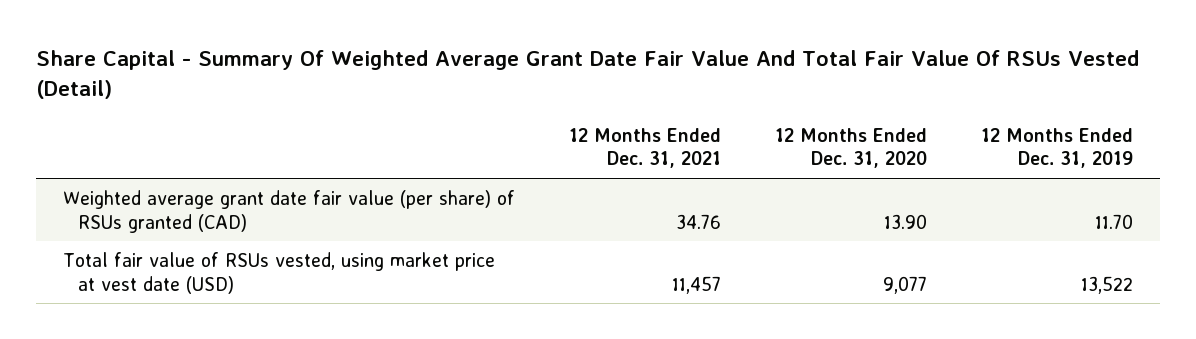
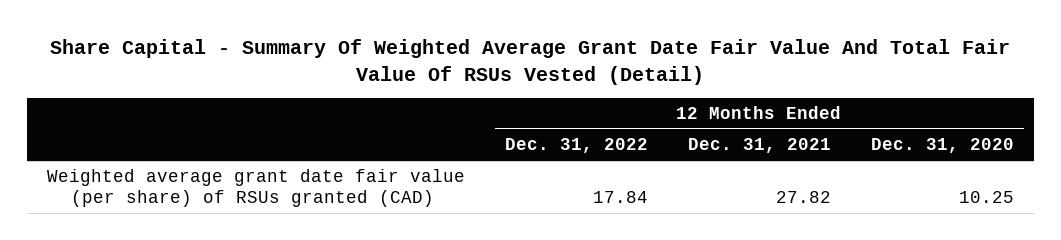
[981,127,1134,169] 12 Months Ended Dec. 31, 2019 -> none
none -> [504,138,648,154] Dec. 31, 2022
[62,251,495,294] Total fair value of RSUs vested, using market price at vest date (USD) -> none
[675,213,721,229] 34.76 -> [775,190,831,203] 27.82
[883,213,927,229] 13.90 -> [958,190,1014,203] 10.25

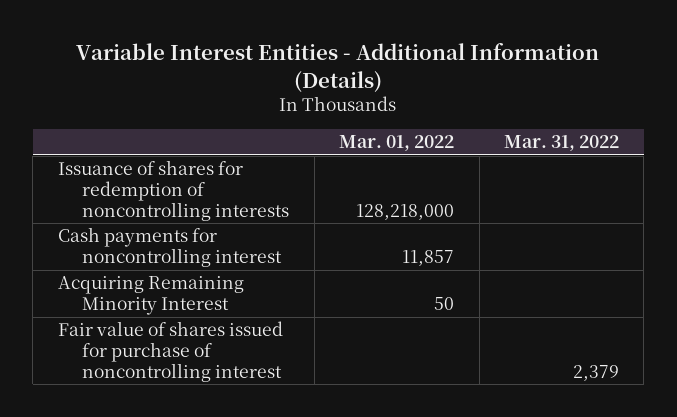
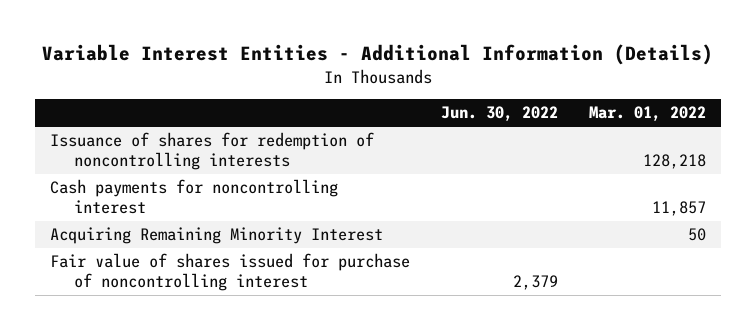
[503,135,619,152] Mar. 31, 2022 -> none
none -> [440,106,558,123] Jun. 30, 2022
[356,203,455,220] 128,218,000 -> [642,154,706,170] 128,218

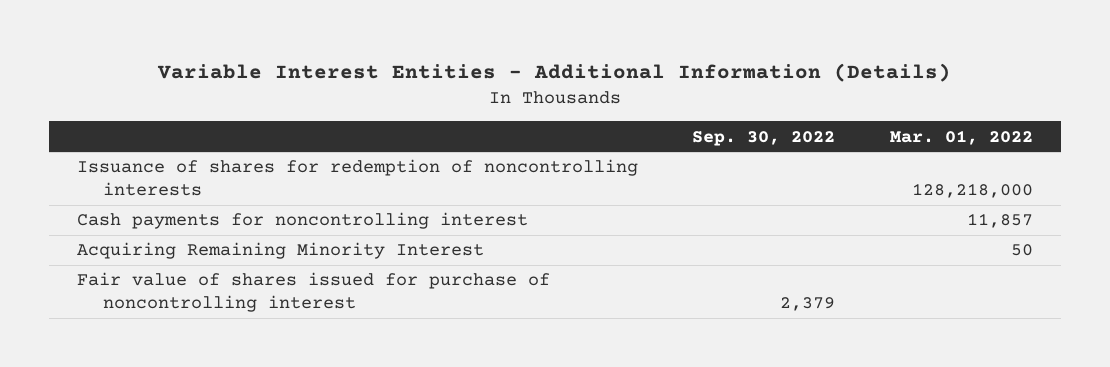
[440,106,558,123] Jun. 30, 2022 -> none
none -> [692,130,836,146] Sep. 30, 2022
[642,154,706,170] 128,218 -> [912,183,1034,199] 128,218,000

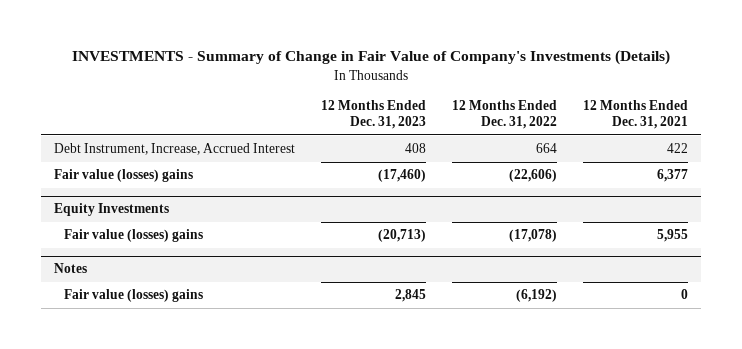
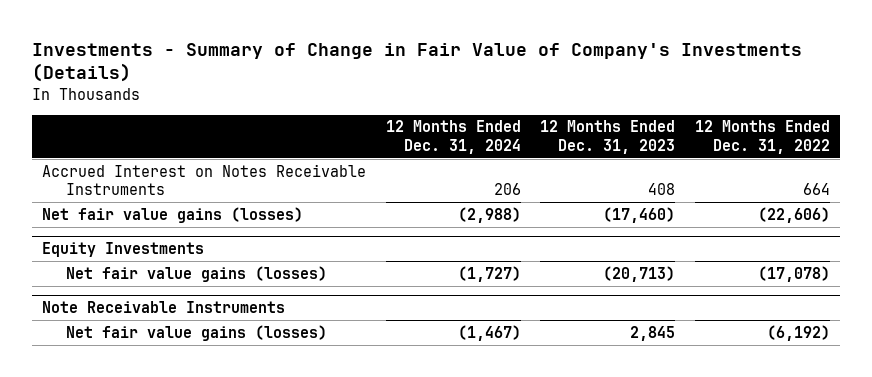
[71,50,670,66] INVESTMENTS - Summary of Change in Fair Value of Company's Investments (Details) -> [32,42,803,83] Investments - Summary of Change in Fair Value of Company's Investments (Details)
[582,100,688,130] 12 Months Ended Dec. 31, 2021 -> none
none -> [385,120,521,154] 12 Months Ended Dec. 31, 2024
[53,143,295,156] Debt Instrument, Increase, Accrued Interest -> [42,163,367,196] Accrued Interest on Notes Receivable Instruments
[53,169,193,183] Fair value (losses) gains -> [42,206,304,223] Net fair value gains (losses)
[64,229,204,243] Fair value (losses) gains -> [66,265,328,282] Net fair value gains (losses)
[53,263,87,274] Notes -> [42,300,286,313] Note Receivable Instruments
[64,289,204,303] Fair value (losses) gains -> [66,324,328,341] Net fair value gains (losses)

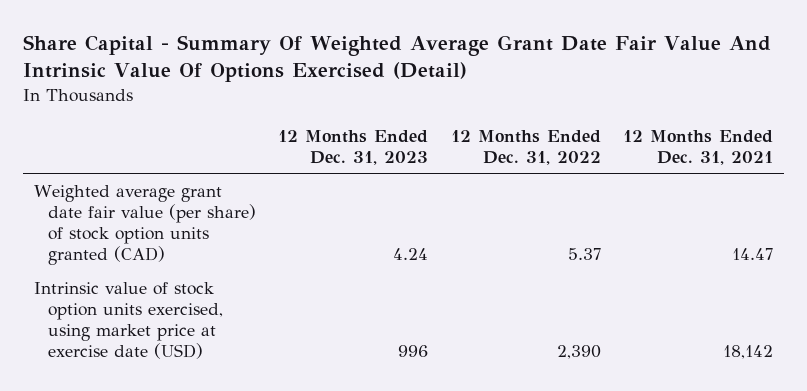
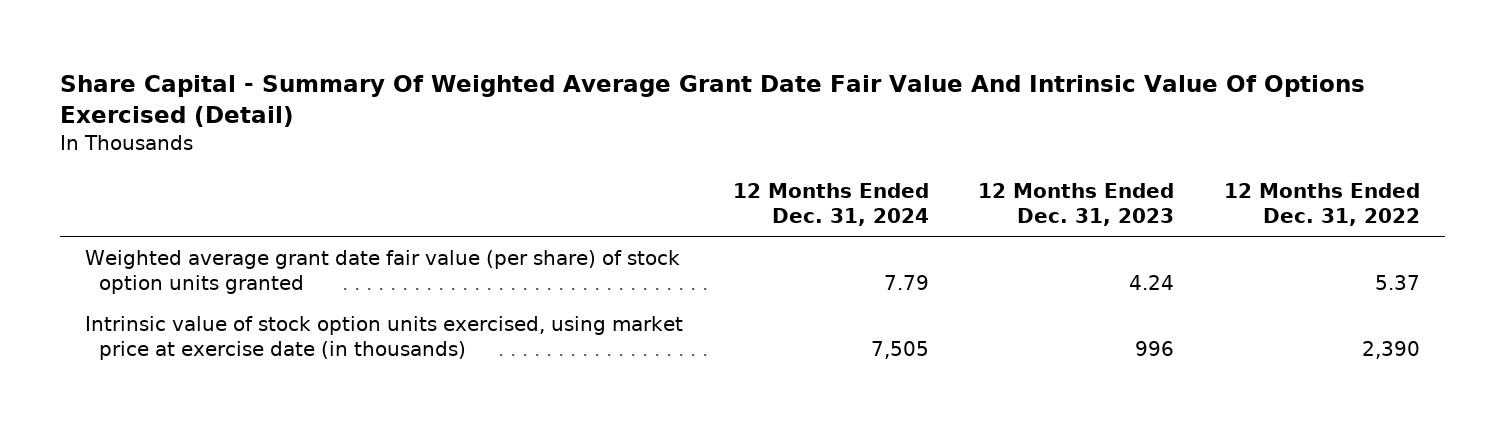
[622,129,773,165] 12 Months Ended Dec. 31, 2021 -> none
none -> [732,182,929,227] 12 Months Ended Dec. 31, 2024
[33,184,256,265] Weighted average grant date fair value (per share) of stock option units granted (CAD) -> [85,249,681,295] Weighted average grant date fair value (per share) of stock option units granted
[33,281,223,359] Intrinsic value of stock option units exercised, using market price at exercise date (USD) -> [85,315,684,361] Intrinsic value of stock option units exercised, using market price at exercise date (in thousands)

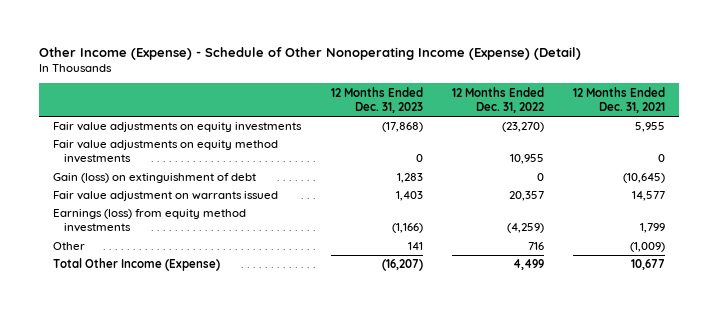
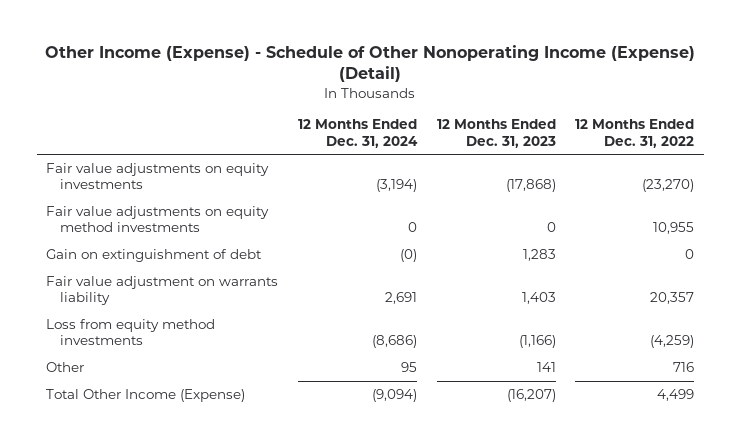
[572,86,665,113] 12 Months Ended Dec. 31, 2021 -> none
none -> [298,119,419,148] 12 Months Ended Dec. 31, 2024
[53,173,257,184] Gain (loss) on extinguishment of debt -> [46,249,263,263] Gain on extinguishment of debt
[53,191,279,202] Fair value adjustment on warrants issued -> [46,276,279,306] Fair value adjustment on warrants liability
[53,209,247,233] Earnings (loss) from equity method investments -> [46,319,216,346] Loss from equity method investments

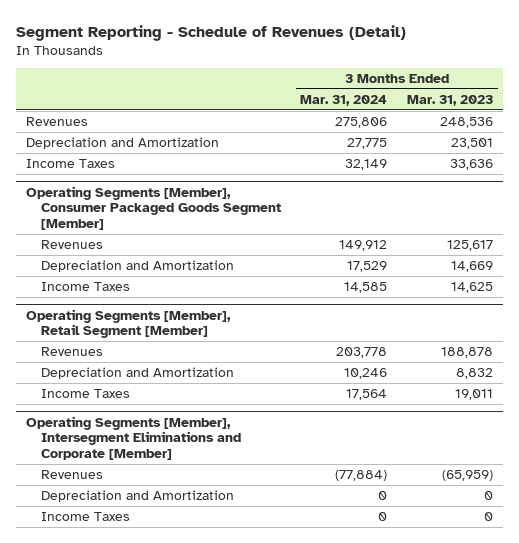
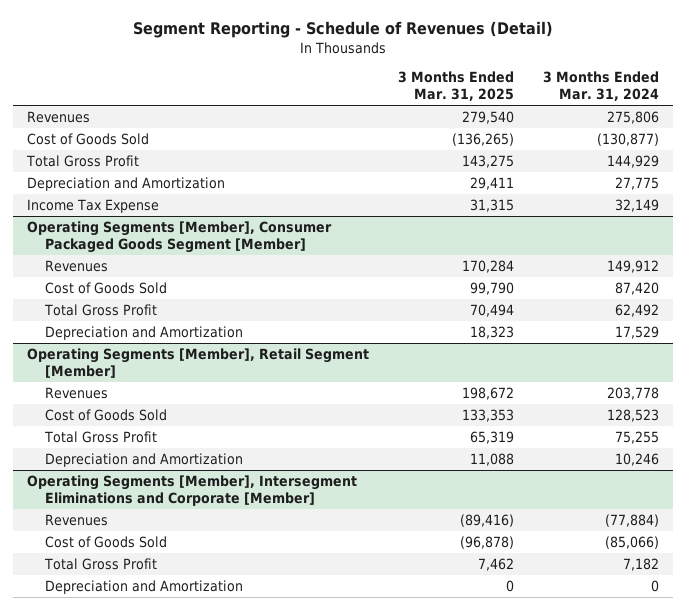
[407,94,494,106] Mar. 31, 2023 -> none
none -> [398,71,515,102] 3 Months Ended Mar. 31, 2025
none -> [27,133,150,146] Cost of Goods Sold
none -> [26,155,140,168] Total Gross Profit
[25,158,115,168] Income Taxes -> [27,199,160,214] Income Tax Expense
none -> [45,282,168,295] Cost of Goods Sold
none -> [44,304,158,317] Total Gross Profit
[40,281,130,291] Income Taxes -> none
none -> [45,409,168,422] Cost of Goods Sold
none -> [44,431,158,444] Total Gross Profit
[40,388,130,398] Income Taxes -> none
none -> [45,536,168,549] Cost of Goods Sold
none -> [44,558,158,571] Total Gross Profit
[40,511,130,521] Income Taxes -> none

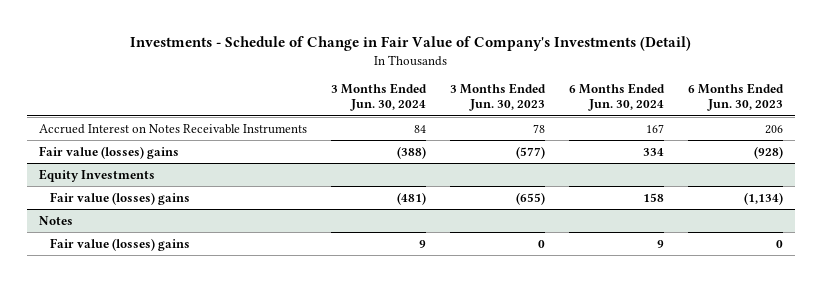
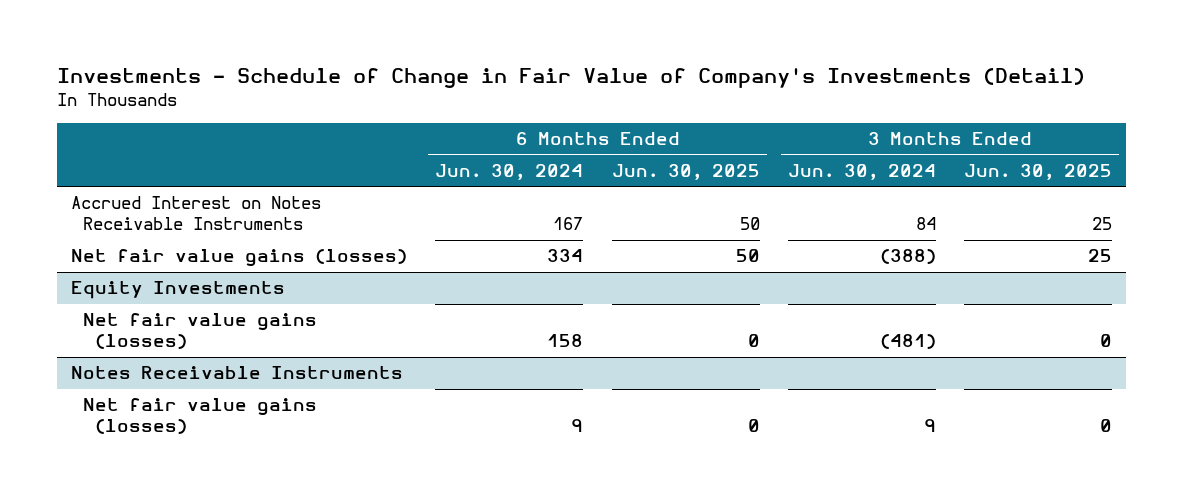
[449,83,546,112] 3 Months Ended Jun. 30, 2023 -> none
[687,83,784,112] 6 Months Ended Jun. 30, 2023 -> none
none -> [611,163,760,180] Jun. 30, 2025
none -> [964,163,1113,180] Jun. 30, 2025
[38,145,179,159] Fair value (losses) gains -> [71,249,408,268] Net fair value gains (losses)
[50,191,191,205] Fair value (losses) gains -> [82,313,317,350] Net fair value gains (losses)
[38,215,73,225] Notes -> [71,366,404,380] Notes Receivable Instruments
[50,237,191,251] Fair value (losses) gains -> [82,398,317,435] Net fair value gains (losses)

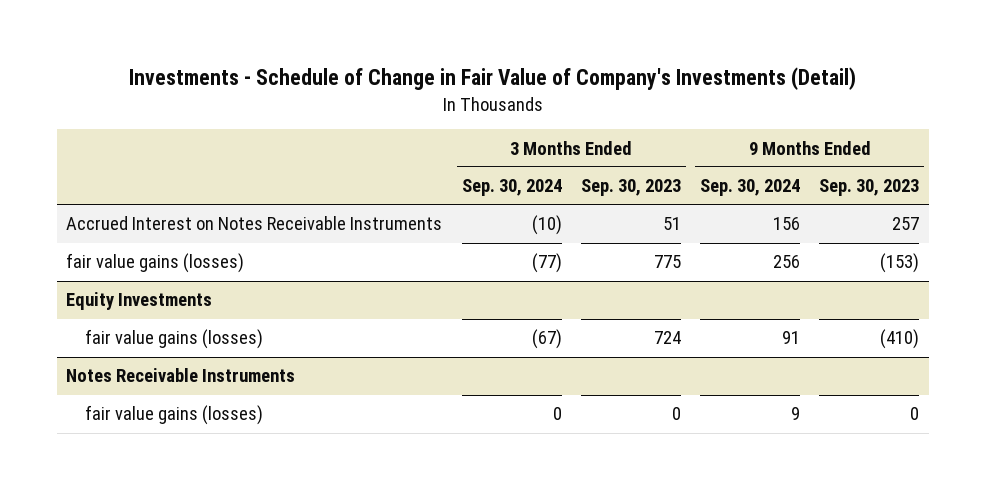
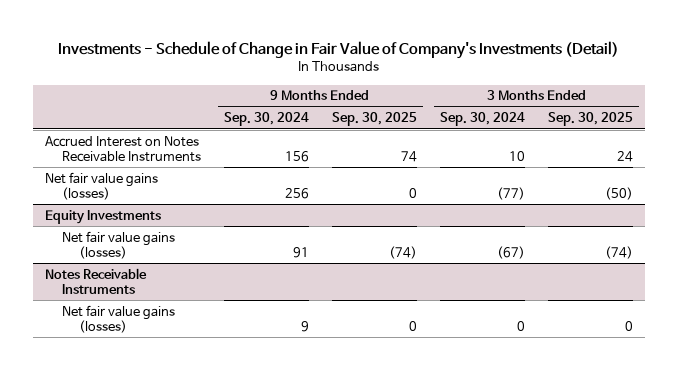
[580,179,681,197] Sep. 30, 2023 -> none
[819,179,920,197] Sep. 30, 2023 -> none
none -> [332,112,418,127] Sep. 30, 2025
none -> [548,112,634,127] Sep. 30, 2025
[531,215,562,236] (10) -> [509,151,526,162] 10
[66,253,245,274] fair value gains (losses) -> [44,171,158,201] Net fair value gains (losses)
[84,329,263,350] fair value gains (losses) -> [61,230,175,260] Net fair value gains (losses)
[84,405,263,426] fair value gains (losses) -> [61,304,175,334] Net fair value gains (losses)

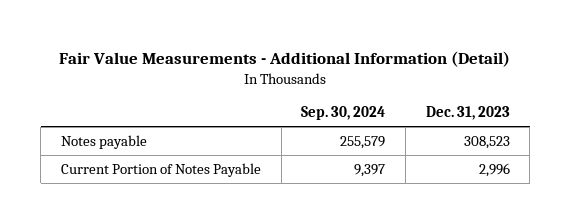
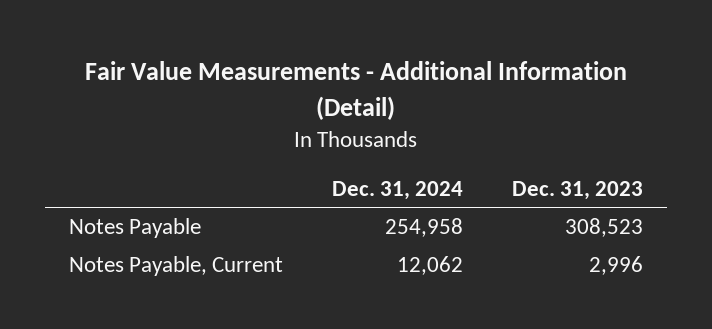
[301,106,386,121] Sep. 30, 2024 -> none
none -> [332,180,464,200] Dec. 31, 2024
[60,135,147,150] Notes payable -> [69,218,202,239] Notes Payable
[60,163,261,178] Current Portion of Notes Payable -> [69,256,284,277] Notes Payable, Current

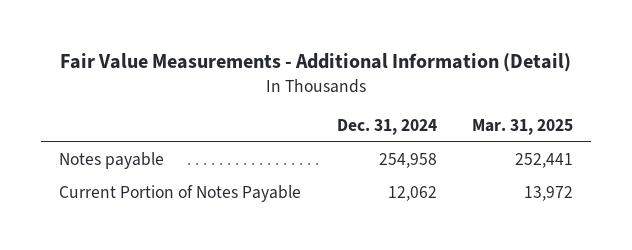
[511,180,643,200] Dec. 31, 2023 -> none
none -> [472,119,574,136] Mar. 31, 2025
[69,218,202,239] Notes Payable -> [58,152,164,170] Notes payable
[69,256,284,277] Notes Payable, Current -> [58,185,301,203] Current Portion of Notes Payable

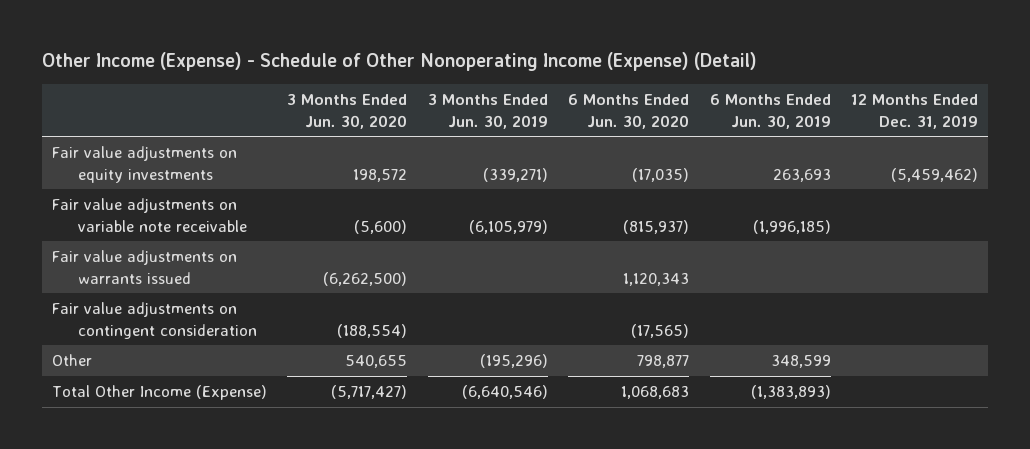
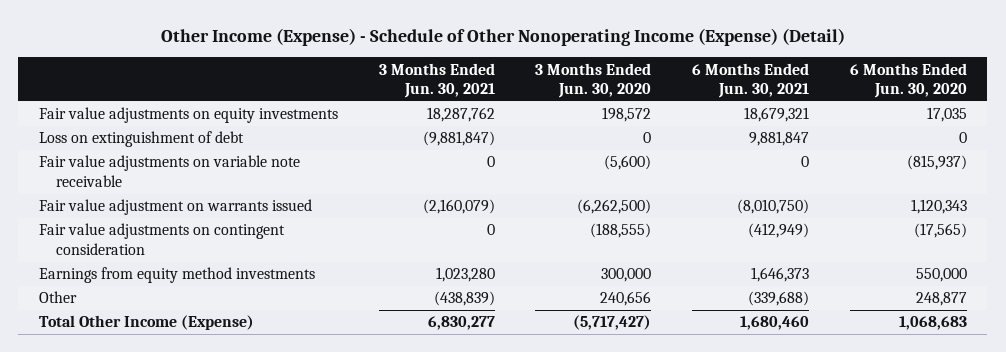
[427,94,548,129] 3 Months Ended Jun. 30, 2019 -> none
[709,94,831,129] 6 Months Ended Jun. 30, 2019 -> none
[851,94,979,129] 12 Months Ended Dec. 31, 2019 -> none
none -> [378,62,495,98] 3 Months Ended Jun. 30, 2021
none -> [692,62,810,98] 6 Months Ended Jun. 30, 2021
[632,167,690,182] (17,035) -> [927,107,968,123] 17,035
none -> [38,131,244,148] Loss on extinguishment of debt
[51,250,237,284] Fair value adjustments on warrants issued -> [38,199,312,216] Fair value adjustment on warrants issued
[337,323,408,338] (188,554) -> [590,223,652,239] (188,555)
none -> [38,267,315,284] Earnings from equity method investments
[345,355,408,369] 540,655 -> [600,291,652,307] 240,656
[637,355,690,369] 798,877 -> [916,292,968,307] 248,877

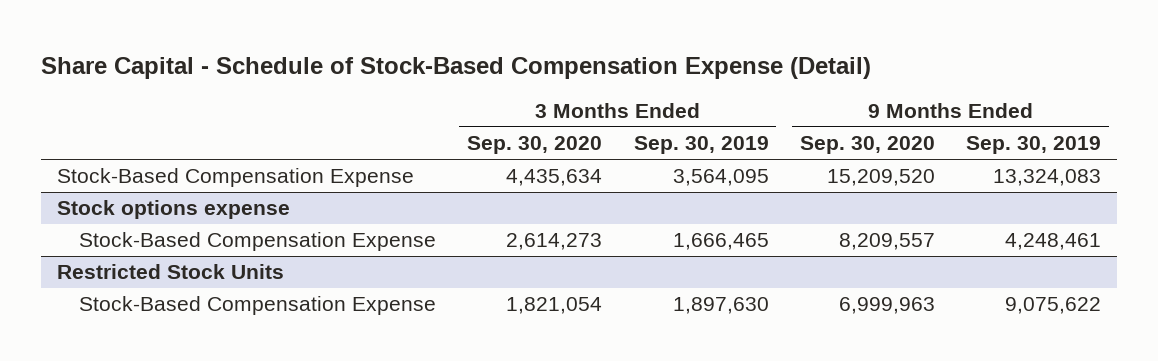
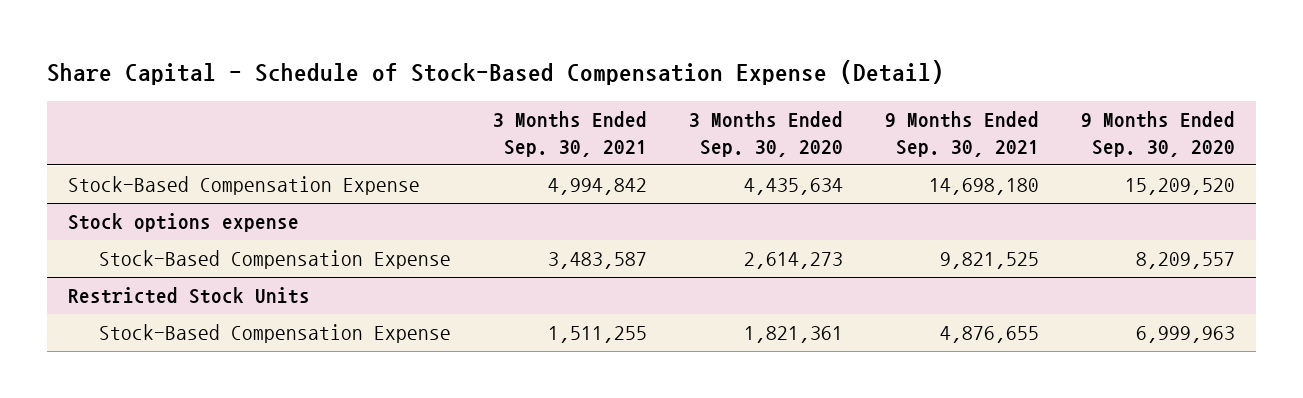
[633,136,769,155] Sep. 30, 2019 -> none
[966,136,1102,155] Sep. 30, 2019 -> none
none -> [493,111,648,158] 3 Months Ended Sep. 30, 2021
none -> [885,111,1040,158] 9 Months Ended Sep. 30, 2021
[506,297,603,315] 1,821,054 -> [744,326,844,344] 1,821,361

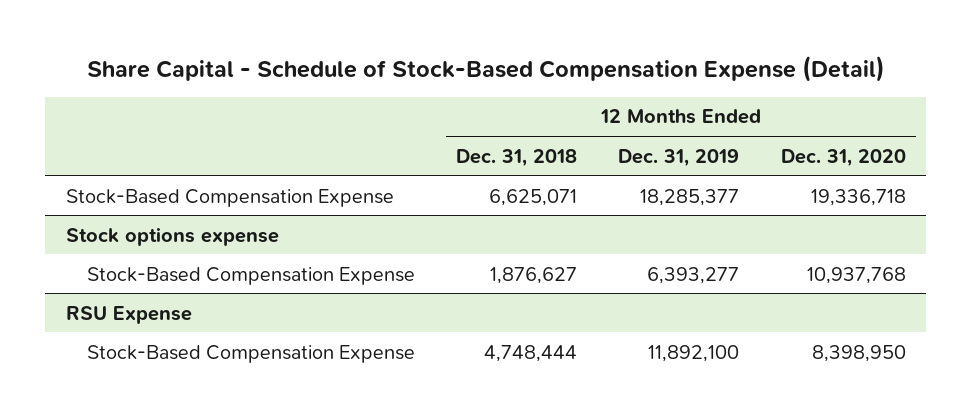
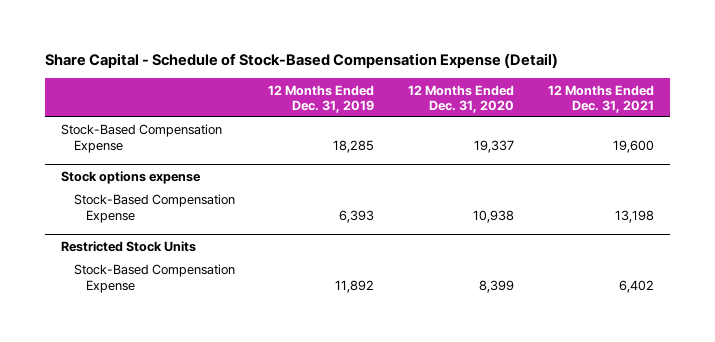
[456,148,578,167] Dec. 31, 2018 -> none
none -> [547,84,654,114] 12 Months Ended Dec. 31, 2021
[640,188,740,206] 18,285,377 -> [333,139,375,153] 18,285
[810,188,906,206] 19,336,718 -> [474,139,515,153] 19,337
[647,266,740,284] 6,393,277 -> [339,209,375,223] 6,393
[806,266,906,284] 10,937,768 -> [473,209,515,223] 10,938
[65,305,192,324] RSU Expense -> [61,240,197,252] Restricted Stock Units
[648,344,740,362] 11,892,100 -> [335,279,375,293] 11,892
[811,344,906,362] 8,398,950 -> [479,279,515,293] 8,399

